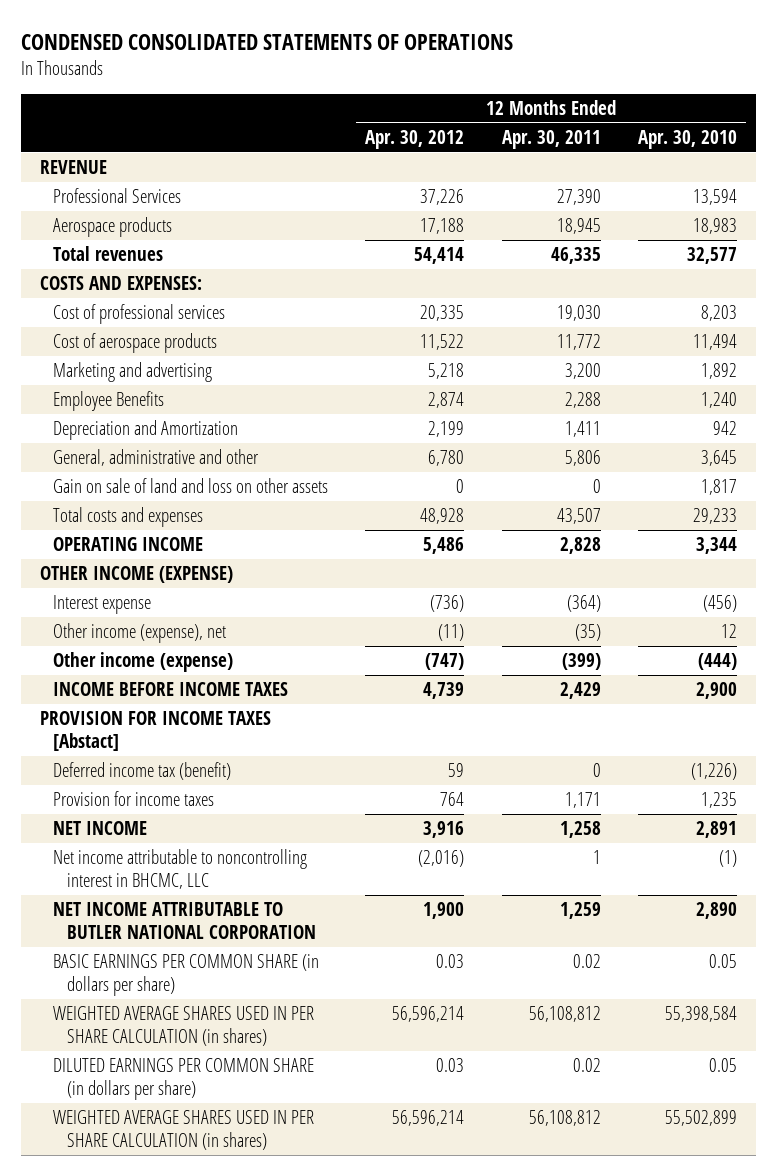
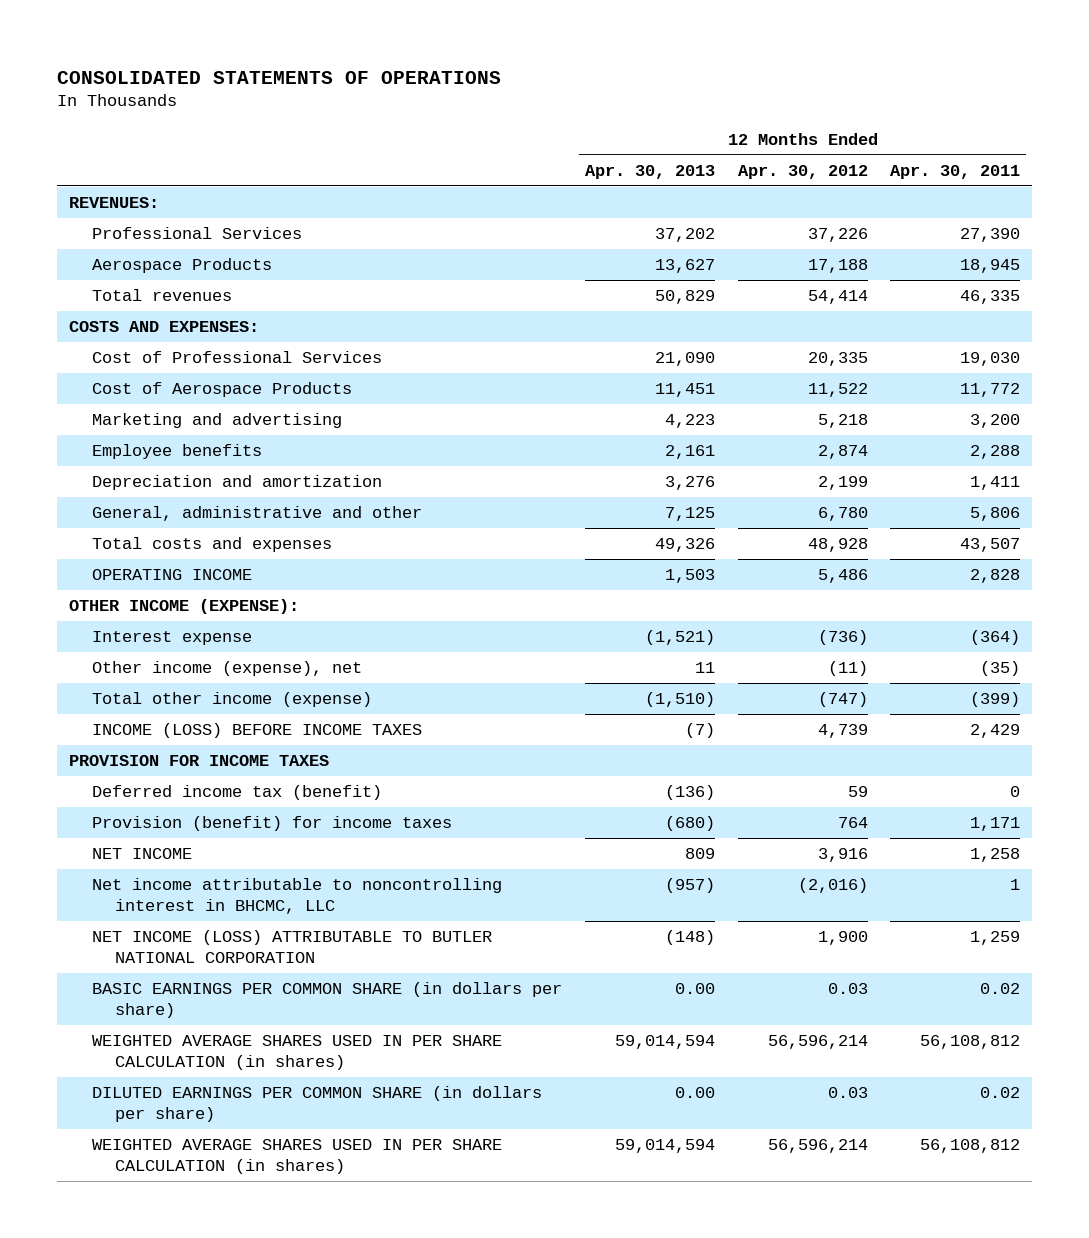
[21,34,514,51] CONDENSED CONSOLIDATED STATEMENTS OF OPERATIONS -> [57,70,502,84] CONSOLIDATED STATEMENTS OF OPERATIONS
[637,130,737,150] Apr. 30, 2010 -> none
none -> [584,164,715,179] Apr. 30, 2013
[39,160,107,175] REVENUE -> [68,197,159,209] REVENUES:
[53,217,173,238] Aerospace products -> [91,258,272,274] Aerospace Products
[53,304,226,325] Cost of professional services -> [91,351,382,364] Cost of Professional Services
[53,333,218,354] Cost of aerospace products -> [91,382,352,398] Cost of Aerospace Products
[53,391,165,412] Employee Benefits -> [91,444,262,460] Employee benefits
[53,420,239,441] Depreciation and Amortization -> [91,475,382,491] Depreciation and amortization
[53,478,329,494] Gain on sale of land and loss on other assets -> none
[39,566,233,584] OTHER INCOME (EXPENSE) -> [68,599,299,615] OTHER INCOME (EXPENSE):
[53,652,234,673] Other income (expense) -> [91,692,372,708] Total other income (expense)
[53,682,289,697] INCOME BEFORE INCOME TAXES -> [91,723,422,739] INCOME (LOSS) BEFORE INCOME TAXES
[39,711,271,751] PROVISION FOR INCOME TAXES [Abstact] -> [68,755,329,767] PROVISION FOR INCOME TAXES
[53,791,215,807] Provision for income taxes -> [91,816,452,832] Provision (benefit) for income taxes
[53,902,316,939] NET INCOME ATTRIBUTABLE TO BUTLER NATIONAL CORPORATION -> [91,930,492,964] NET INCOME (LOSS) ATTRIBUTABLE TO BUTLER NATIONAL CORPORATION

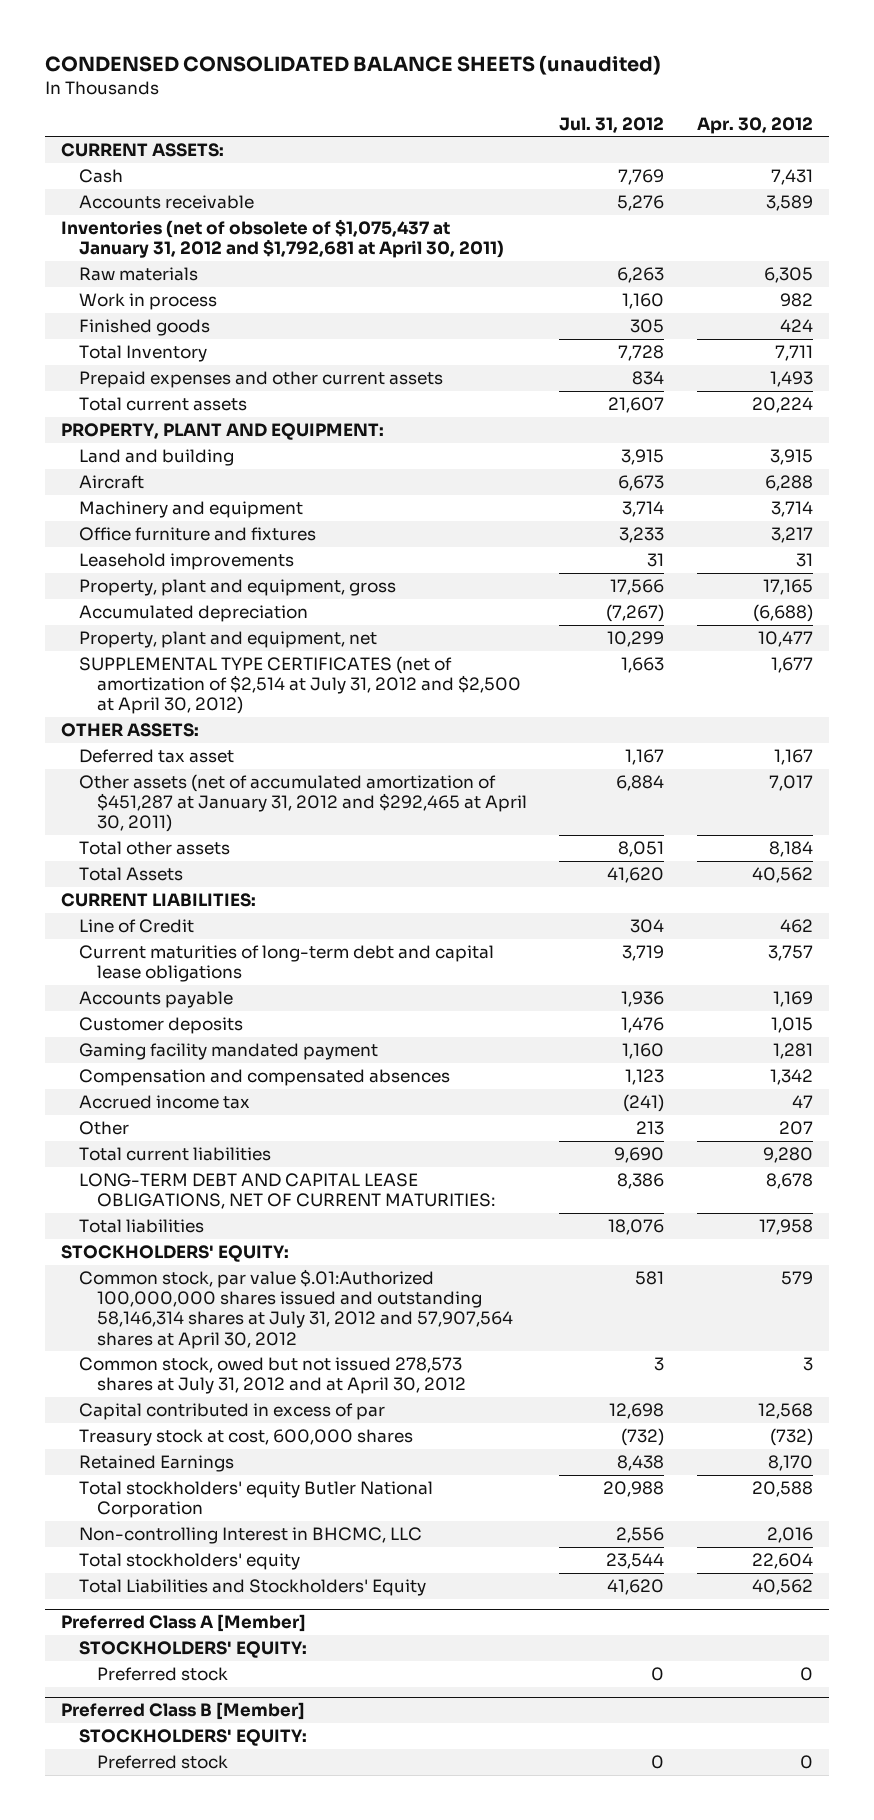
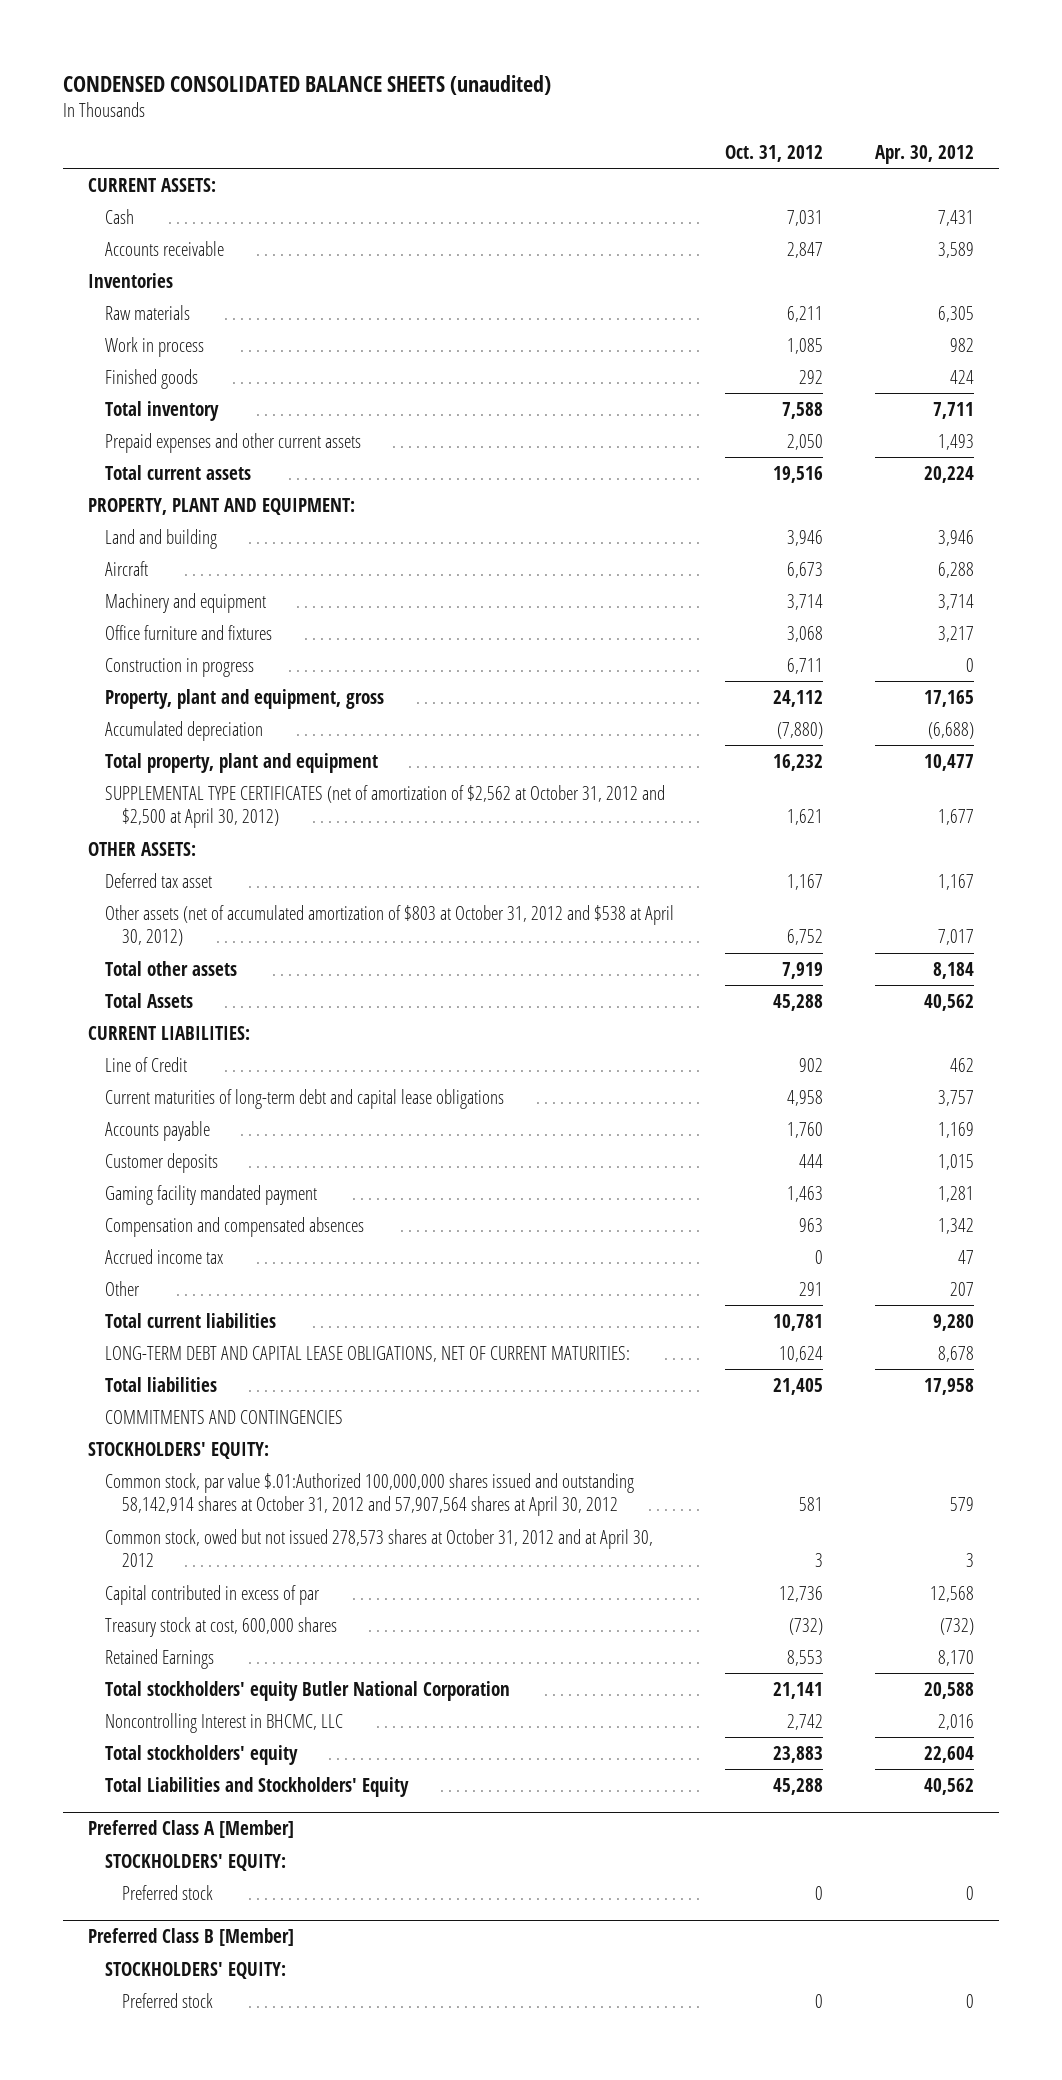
[559,116,665,133] Jul. 31, 2012 -> none
none -> [725,144,824,162] Oct. 31, 2012
[61,219,504,259] Inventories (net of obsolete of $1,075,437 at January 31, 2012 and $1,792,681 at April 30, 2011) -> [88,272,174,288] Inventories
[78,345,207,363] Total Inventory -> [105,400,220,421] Total inventory
[769,449,813,466] 3,915 -> [937,529,974,546] 3,946
[78,553,294,571] Leasehold improvements -> none
none -> [105,657,255,677] Construction in progress
[78,631,377,649] Property, plant and equipment, net -> [105,752,379,773] Total property, plant and equipment
[78,656,521,715] SUPPLEMENTAL TYPE CERTIFICATES (net of amortization of $2,514 at July 31, 2012 and $2,500 at April 30, 2012) -> [105,784,666,829] SUPPLEMENTAL TYPE CERTIFICATES (net of amortization of $2,562 at October 31, 2012 and $2,500 at April 30, 2012)
[78,774,527,833] Other assets (net of accumulated amortization of $451,287 at January 31, 2012 and $292,465 at April 30, 2011) -> [105,904,675,947] Other assets (net of accumulated amortization of $803 at October 31, 2012 and $538 at April 30, 2012)
none -> [105,1409,344,1424] COMMITMENTS AND CONTINGENCIES
[78,1269,513,1349] Common stock, par value $.01:Authorized 100,000,000 shares issued and outstanding 58,146,314 shares at July 31, 2012 and 57,907,564 shares at April 30, 2012 -> [105,1472,635,1517] Common stock, par value $.01:Authorized 100,000,000 shares issued and outstanding 58,142,914 shares at October 31, 2012 and 57,907,564 shares at April 30, 2012
[78,1357,466,1395] Common stock, owed but not issued 278,573 shares at July 31, 2012 and at April 30, 2012 -> [105,1528,654,1568] Common stock, owed but not issued 278,573 shares at October 31, 2012 and at April 30, 2012
[78,1527,422,1545] Non-controlling Interest in BHCMC, LLC -> [105,1712,344,1733] Noncontrolling Interest in BHCMC, LLC

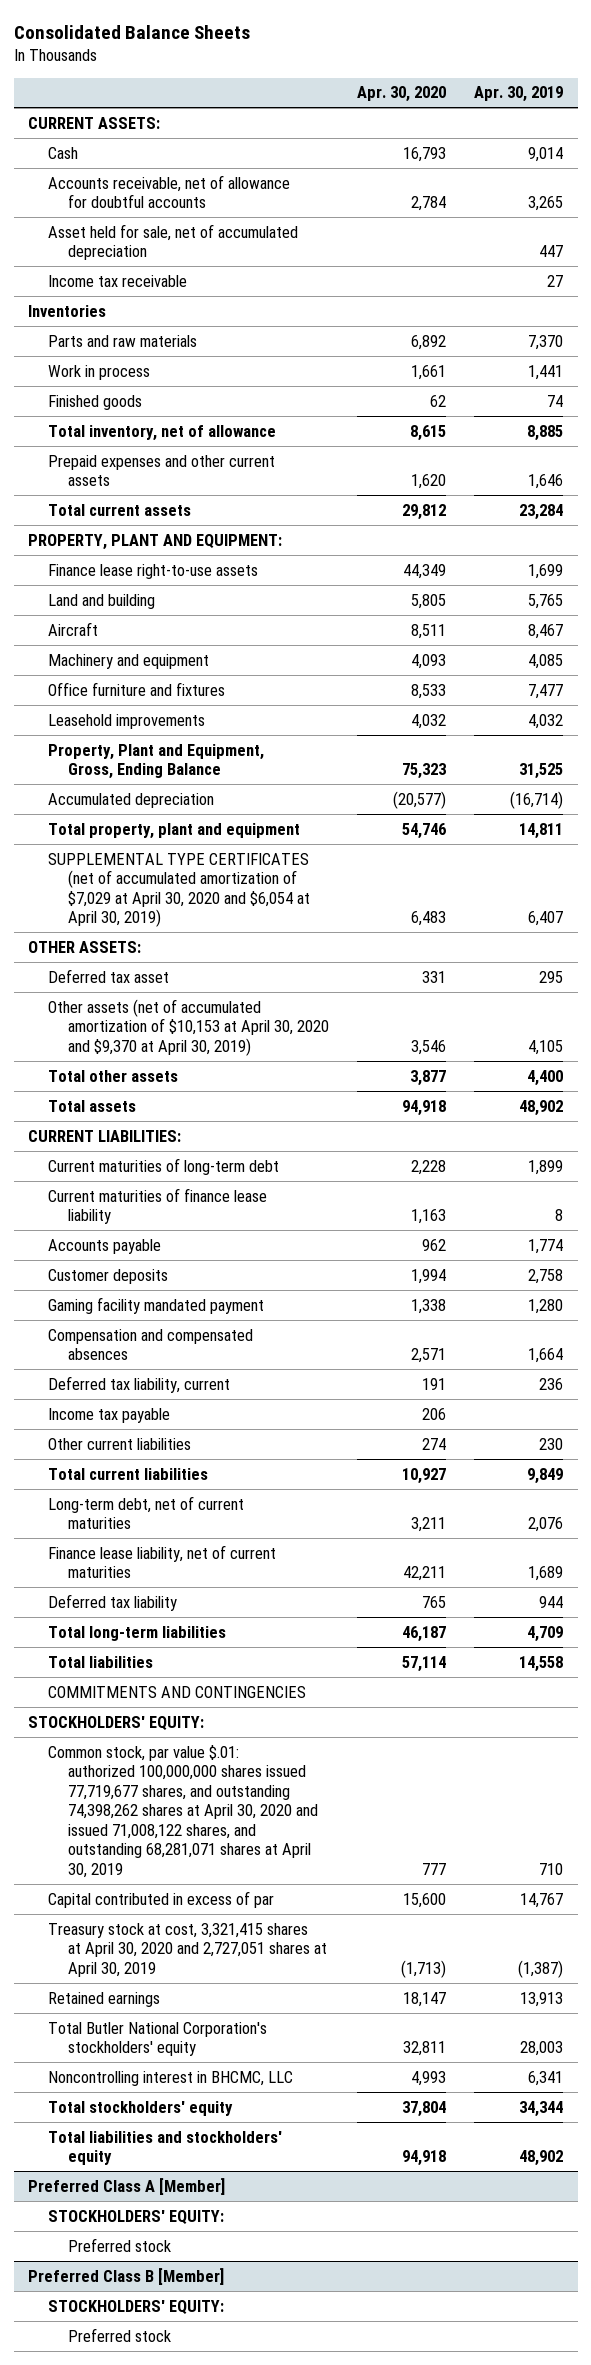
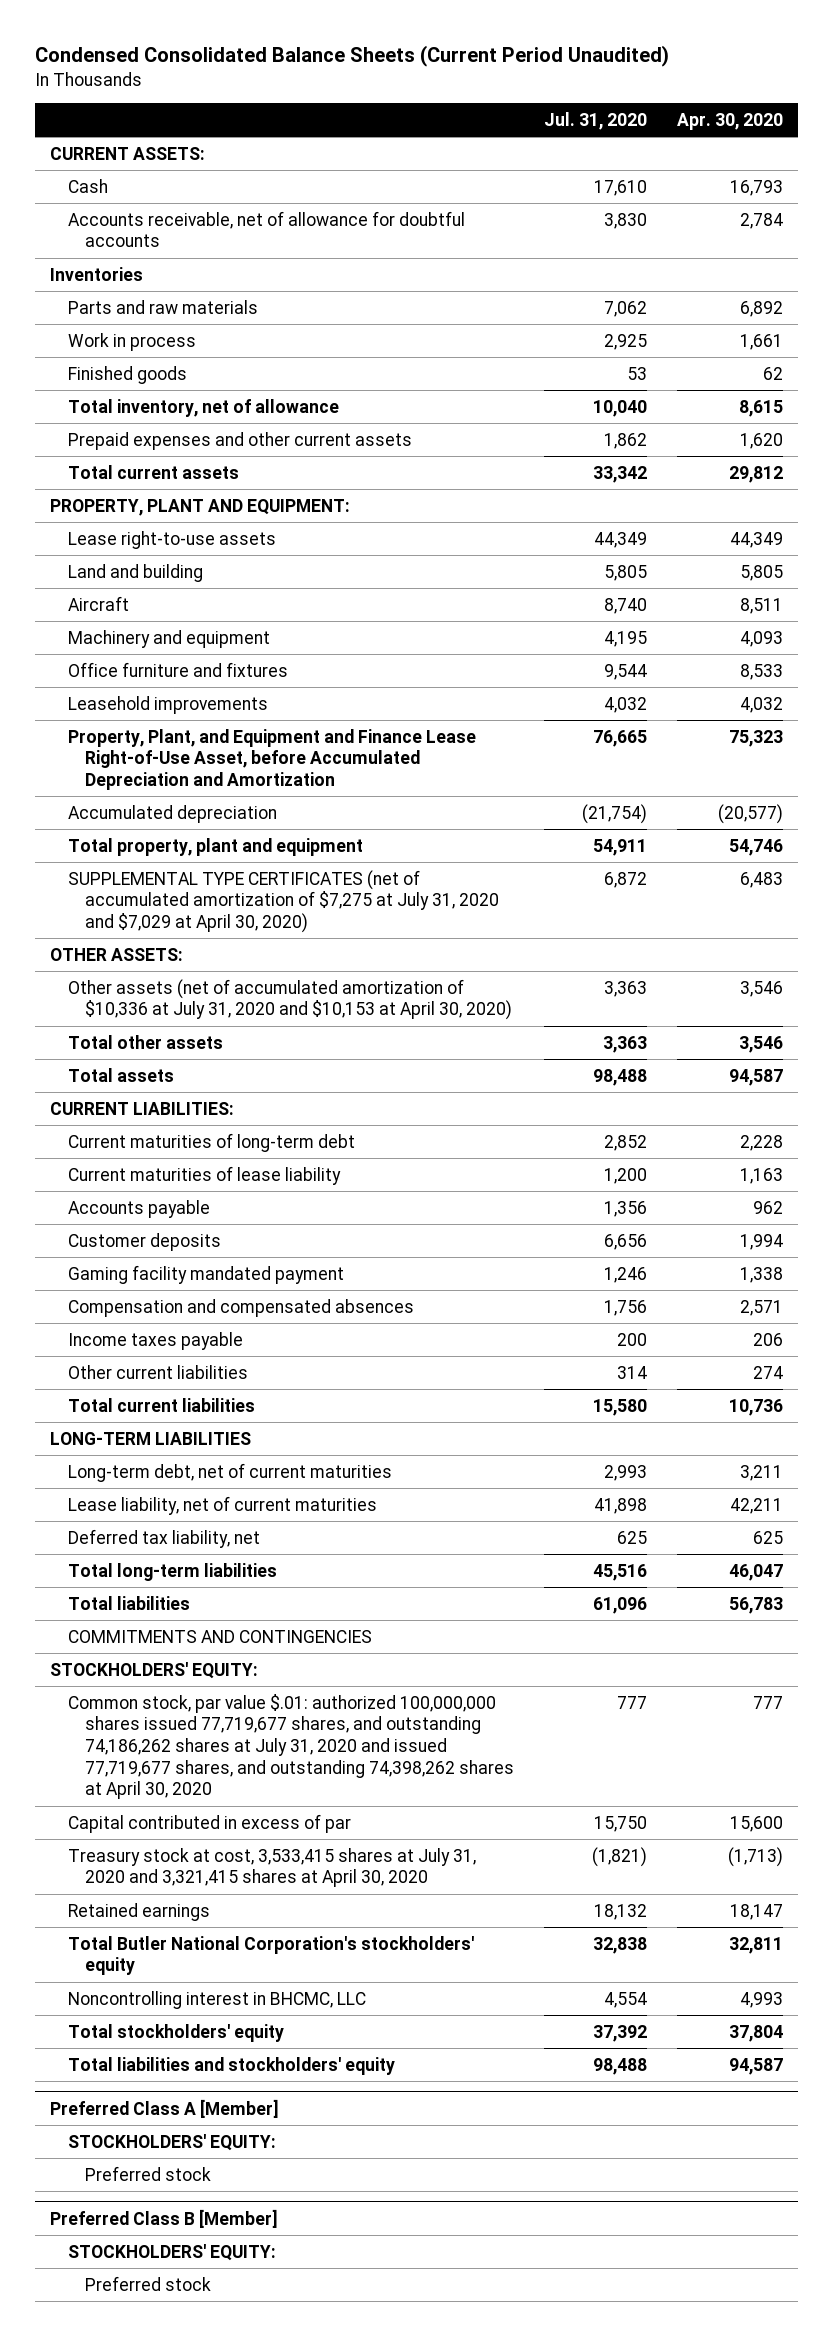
[13,25,250,40] Consolidated Balance Sheets -> [35,45,670,68] Condensed Consolidated Balance Sheets (Current Period Unaudited)
[474,86,564,103] Apr. 30, 2019 -> none
none -> [543,111,647,130] Jul. 31, 2020
[47,223,298,261] Asset held for sale, net of accumulated depreciation -> none
[47,274,187,287] Income tax receivable -> none
[47,563,258,579] Finance lease right-to-use assets -> [67,530,276,549] Lease right-to-use assets
[47,743,264,780] Property, Plant and Equipment, Gross, Ending Balance -> [67,728,476,791] Property, Plant, and Equipment and Finance Lease Right-of-Use Asset, before Accumulated Depreciation and Amortization
[47,852,310,928] SUPPLEMENTAL TYPE CERTIFICATES (net of accumulated amortization of $7,029 at April 30, 2020 and $6,054 at April 30, 2019) -> [67,869,499,934] SUPPLEMENTAL TYPE CERTIFICATES (net of accumulated amortization of $7,275 at July 31, 2020 and $7,029 at April 30, 2020)
[47,968,169,983] Deferred tax asset -> none
[47,998,329,1056] Other assets (net of accumulated amortization of $10,153 at April 30, 2020 and $9,370 at April 30, 2019) -> [67,978,512,1021] Other assets (net of accumulated amortization of $10,336 at July 31, 2020 and $10,153 at April 30, 2020)
[410,1069,447,1086] 3,877 -> [739,1035,784,1053] 3,546
[402,1099,447,1116] 94,918 -> [729,1068,784,1086] 94,587
[47,1187,267,1225] Current maturities of finance lease liability -> [67,1165,341,1185] Current maturities of lease liability
[47,1375,230,1393] Deferred tax liability, current -> none
[47,1407,170,1423] Income tax payable -> [67,1331,243,1350] Income taxes payable
[402,1467,447,1484] 10,927 -> [729,1398,784,1416] 10,736
none -> [50,1431,252,1445] LONG-TERM LIABILITIES
[47,1544,276,1579] Finance lease liability, net of current maturities -> [67,1495,377,1515] Lease liability, net of current maturities
[47,1593,177,1611] Deferred tax liability -> [67,1528,260,1548] Deferred tax liability, net
[422,1595,447,1608] 765 -> [753,1530,784,1544] 625
[402,1625,447,1642] 46,187 -> [729,1563,784,1581] 46,047
[402,1655,447,1672] 57,114 -> [729,1596,784,1614] 56,783
[47,1744,318,1878] Common stock, par value $.01: authorized 100,000,000 shares issued 77,719,677 shares, and outstanding 74,398,262 shares at April 30, 2020 and issued 71,008,122 shares, and outstanding 68,281,071 shares at April 30, 2019 -> [67,1693,514,1800] Common stock, par value $.01: authorized 100,000,000 shares issued 77,719,677 shares, and outstanding 74,186,262 shares at July 31, 2020 and issued 77,719,677 shares, and outstanding 74,398,262 shares at April 30, 2020
[47,1922,327,1977] Treasury stock at cost, 3,321,415 shares at April 30, 2020 and 2,727,051 shares at April 30, 2019 -> [67,1847,476,1888] Treasury stock at cost, 3,533,415 shares at July 31, 2020 and 3,321,415 shares at April 30, 2020
[402,2150,447,2167] 94,918 -> [729,2057,784,2075] 94,587

